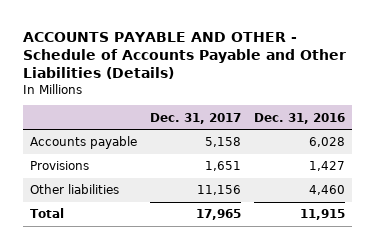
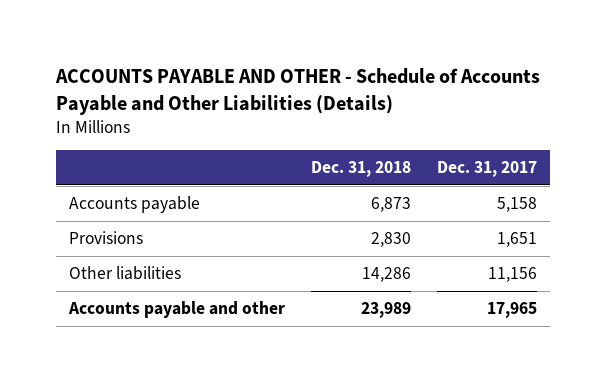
[254,112,346,124] Dec. 31, 2016 -> none
none -> [311,161,412,178] Dec. 31, 2018
[29,208,64,219] Total -> [67,300,285,318] Accounts payable and other

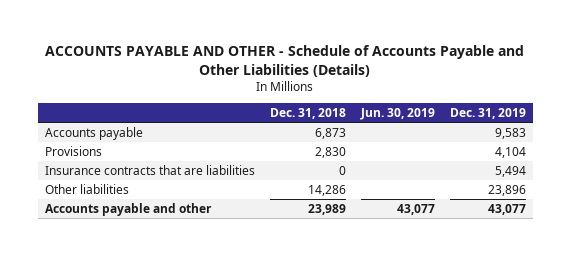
[437,161,538,178] Dec. 31, 2017 -> none
none -> [359,108,435,121] Jun. 30, 2019
none -> [449,108,526,120] Dec. 31, 2019
none -> [45,164,256,175] Insurance contracts that are liabilities

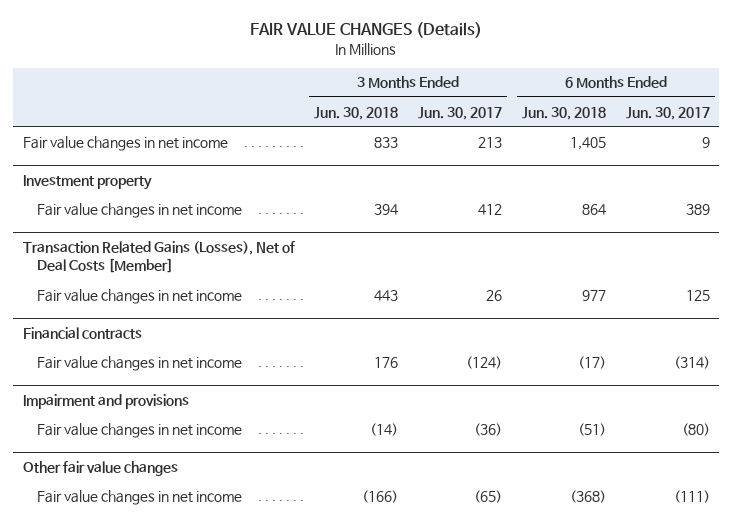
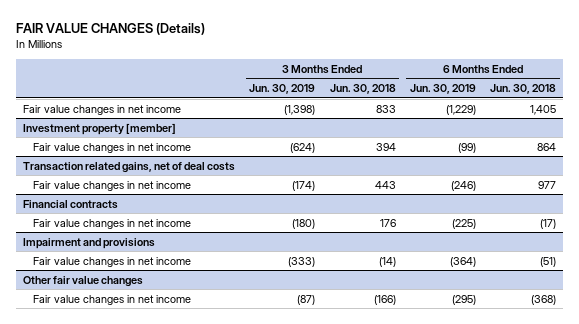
[418,106,503,120] Jun. 30, 2017 -> none
[625,106,710,120] Jun. 30, 2017 -> none
none -> [249,84,316,95] Jun. 30, 2019
none -> [409,84,476,95] Jun. 30, 2019
[22,174,152,190] Investment property -> [22,122,176,135] Investment property [member]
[22,240,296,273] Transaction Related Gains (Losses), Net of Deal Costs [Member] -> [22,161,235,173] Transaction related gains, net of deal costs

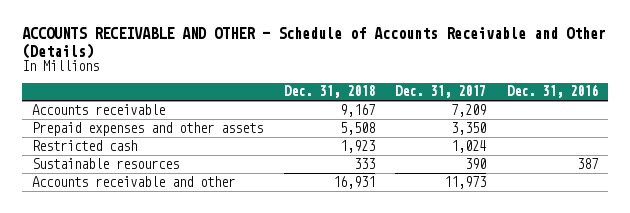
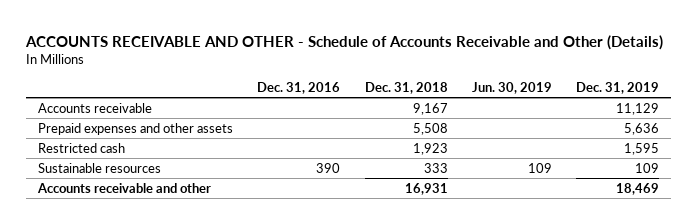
[395,85,487,99] Dec. 31, 2017 -> none
none -> [471,82,552,95] Jun. 30, 2019
none -> [576,82,660,95] Dec. 31, 2019
[576,157,598,169] 387 -> [316,162,341,173] 390

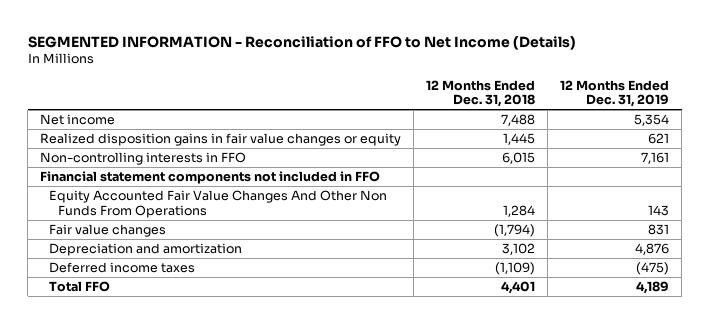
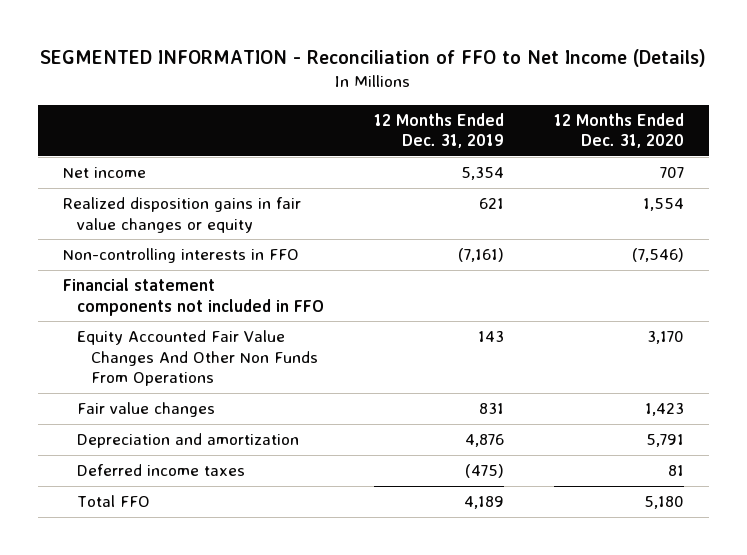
[426,79,536,108] 12 Months Ended Dec. 31, 2018 -> none
none -> [553,112,684,149] 12 Months Ended Dec. 31, 2020
[641,152,670,165] 7,161 -> [457,248,504,263] (7,161)

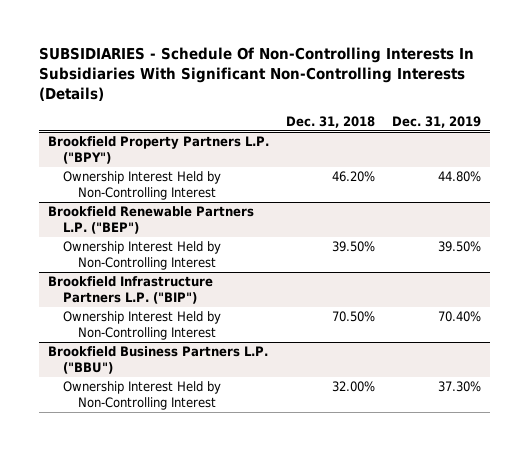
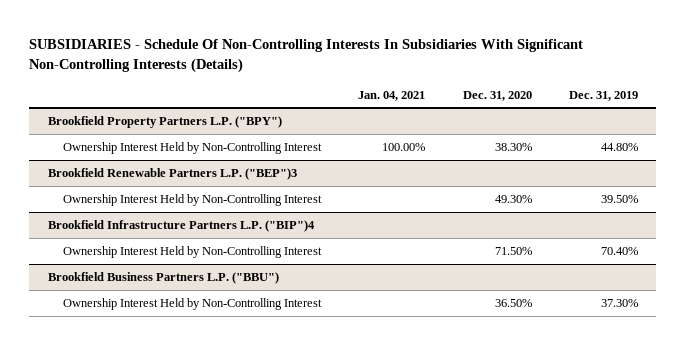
[285,115,375,128] Dec. 31, 2018 -> none
none -> [358,90,426,101] Jan. 04, 2021
none -> [462,90,532,101] Dec. 31, 2020
[47,206,254,235] Brookfield Renewable Partners L.P. ("BEP") -> [48,168,298,181] Brookfield Renewable Partners L.P. ("BEP")3
[47,276,213,305] Brookfield Infrastructure Partners L.P. ("BIP") -> [48,220,316,233] Brookfield Infrastructure Partners L.P. ("BIP")4

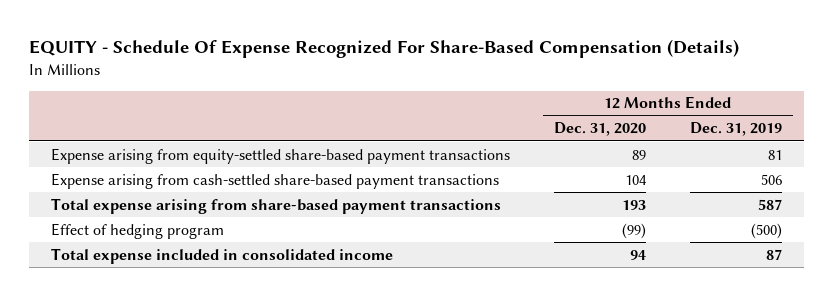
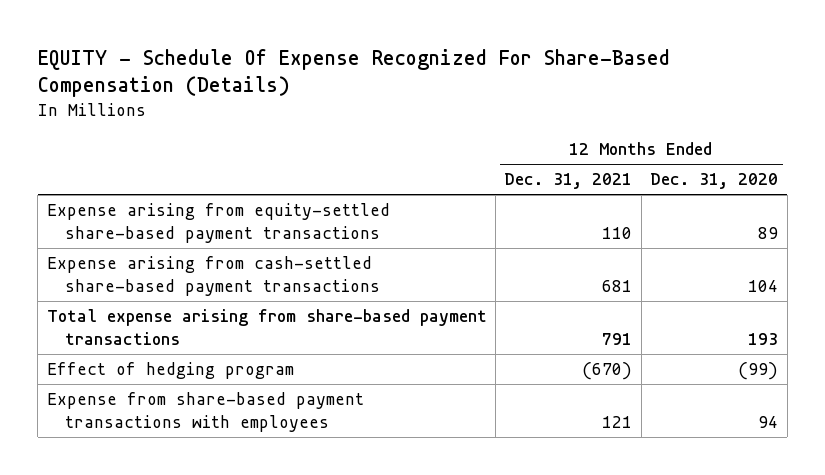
[690,122,783,137] Dec. 31, 2019 -> none
none -> [504,173,633,190] Dec. 31, 2021
[50,247,393,264] Total expense included in consolidated income -> [46,392,364,432] Expense from share-based payment transactions with employees

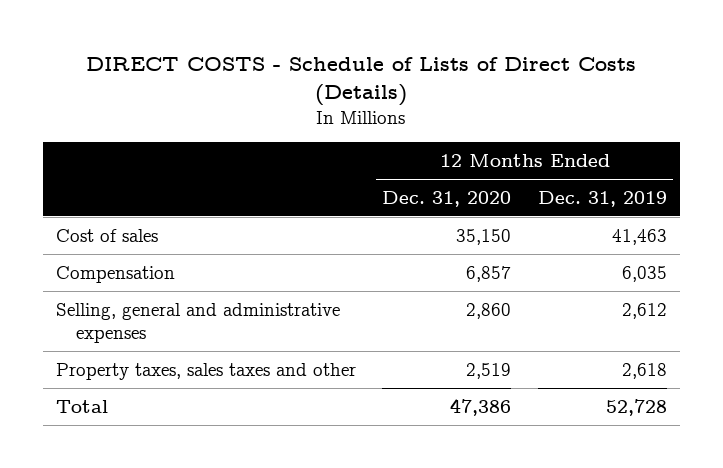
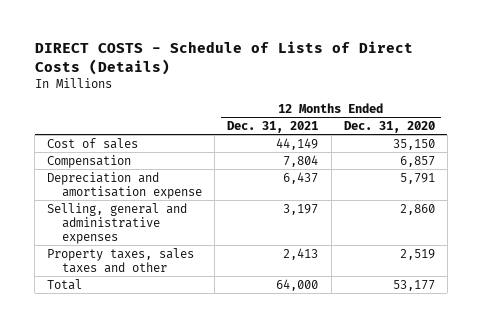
[537,190,667,207] Dec. 31, 2019 -> none
none -> [227,120,319,133] Dec. 31, 2021
none -> [47,171,203,199] Depreciation and amortisation expense
[450,397,512,416] 47,386 -> [392,279,435,291] 53,177

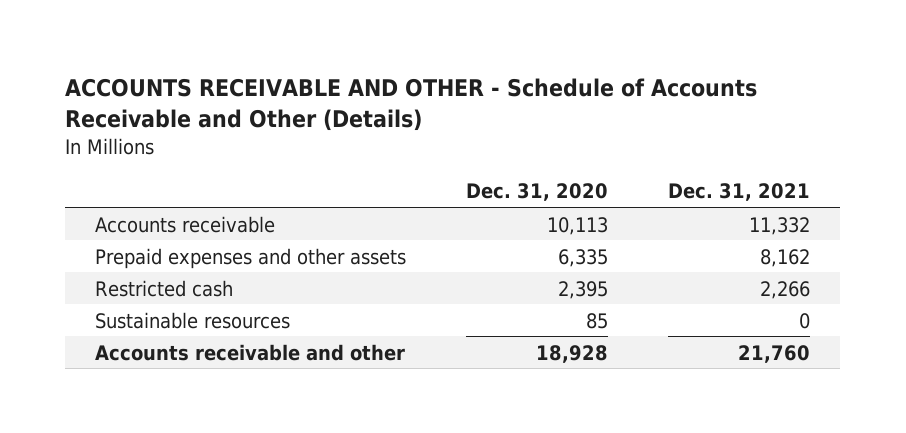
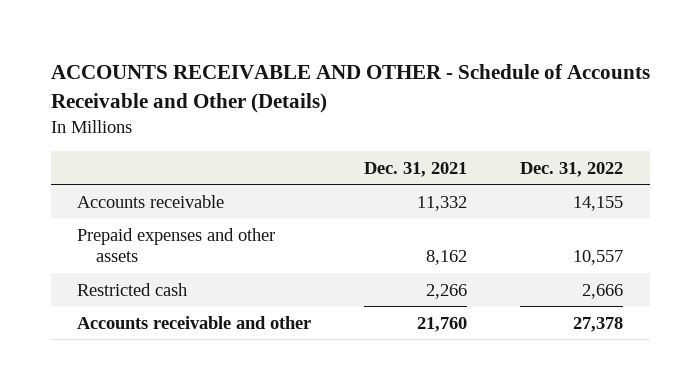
[466,183,609,202] Dec. 31, 2020 -> none
none -> [520,161,624,177] Dec. 31, 2022
[95,311,291,329] Sustainable resources -> none

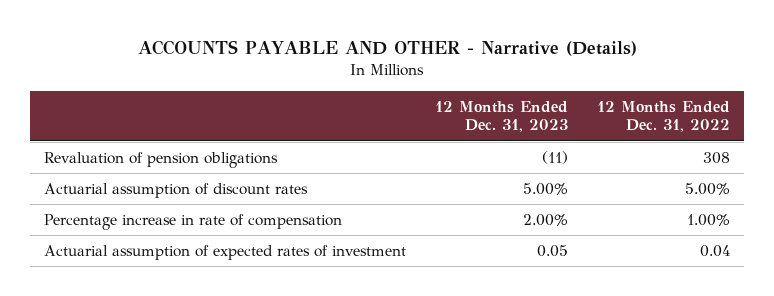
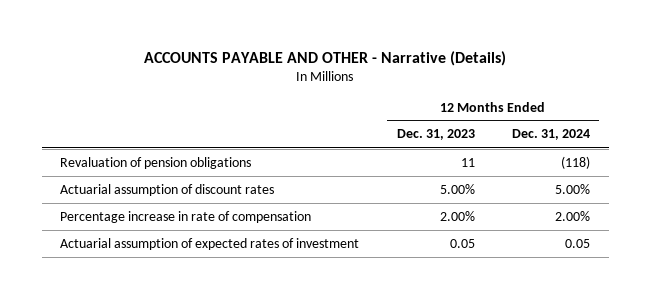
[596,100,730,133] 12 Months Ended Dec. 31, 2022 -> none
none -> [511,129,590,141] Dec. 31, 2024
[542,150,569,164] (11) -> [460,157,475,167] 11

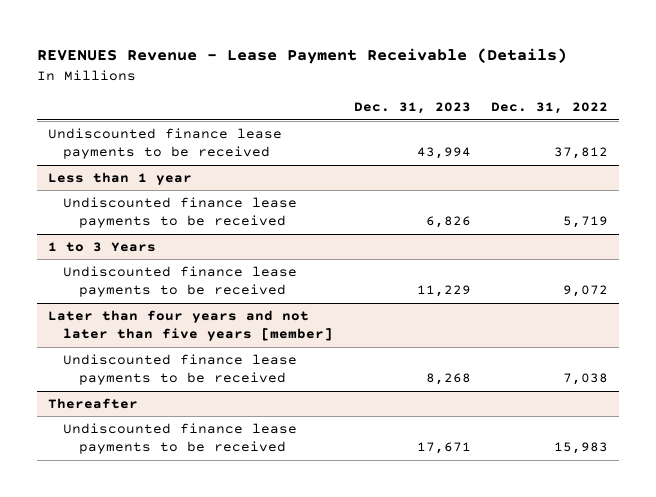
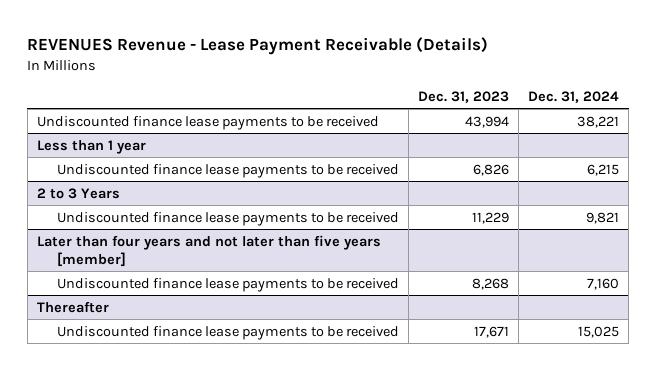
[491,102,609,115] Dec. 31, 2022 -> none
none -> [528,90,620,103] Dec. 31, 2024
[47,242,156,253] 1 to 3 Years -> [36,187,120,199] 2 to 3 Years

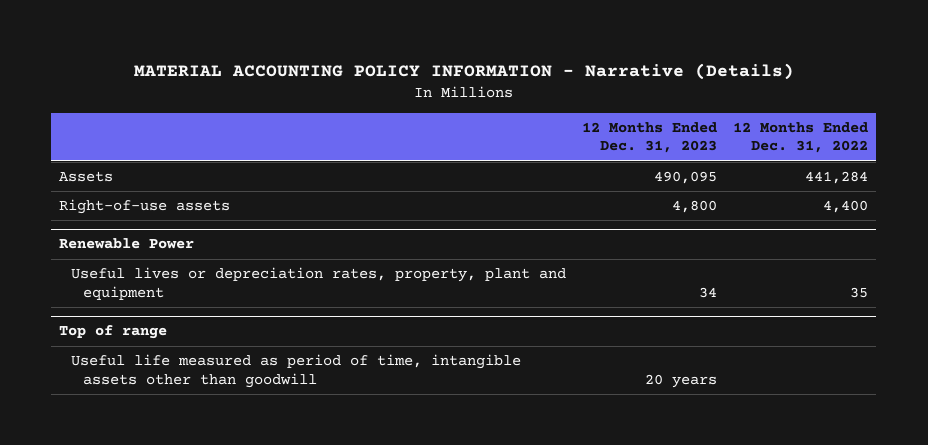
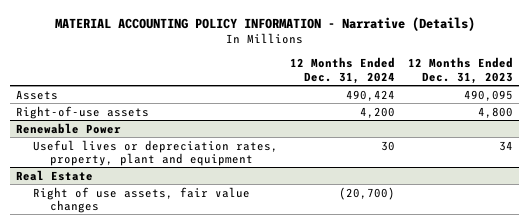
[733,121,869,154] 12 Months Ended Dec. 31, 2022 -> none
none -> [290,57,396,84] 12 Months Ended Dec. 31, 2024
[59,325,168,340] Top of range -> none
[71,354,522,388] Useful life measured as period of time, intangible assets other than goodwill -> none
none -> [16,169,94,181] Real Estate
none -> [32,186,250,213] Right of use assets, fair value changes

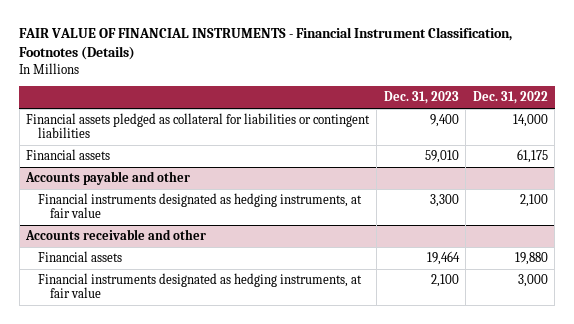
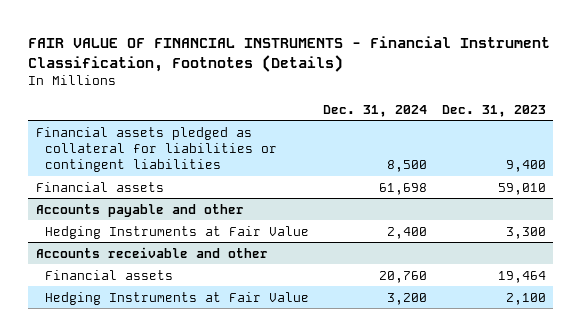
[472,91,548,105] Dec. 31, 2022 -> none
none -> [323,104,428,117] Dec. 31, 2024
[38,193,363,219] Financial instruments designated as hedging instruments, at fair value -> [44,225,309,239] Hedging Instruments at Fair Value
[38,273,363,299] Financial instruments designated as hedging instruments, at fair value -> [44,291,309,305] Hedging Instruments at Fair Value

